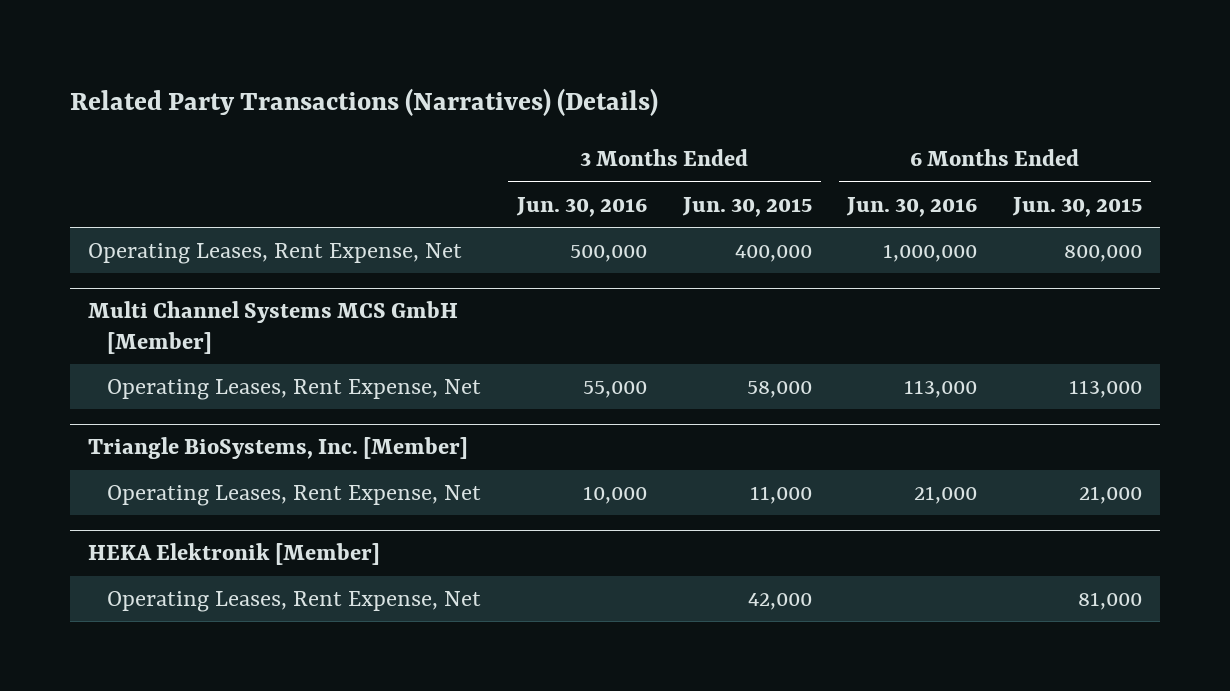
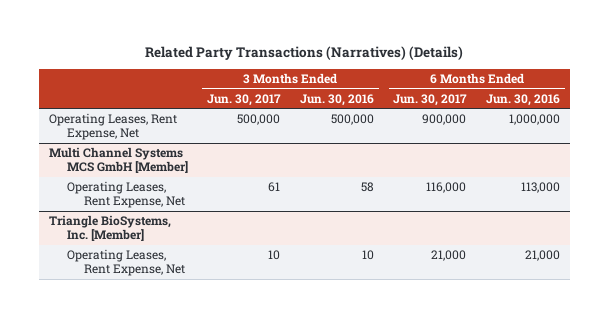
[681,196,812,217] Jun. 30, 2015 -> none
[1012,196,1143,217] Jun. 30, 2015 -> none
none -> [207,93,282,106] Jun. 30, 2017
none -> [393,93,468,106] Jun. 30, 2017
[582,381,647,399] 55,000 -> [360,182,374,193] 58
[87,543,380,566] HEKA Elektronik [Member] -> none
[106,591,481,613] Operating Leases, Rent Expense, Net -> none
[582,486,647,505] 10,000 -> [361,250,374,261] 10

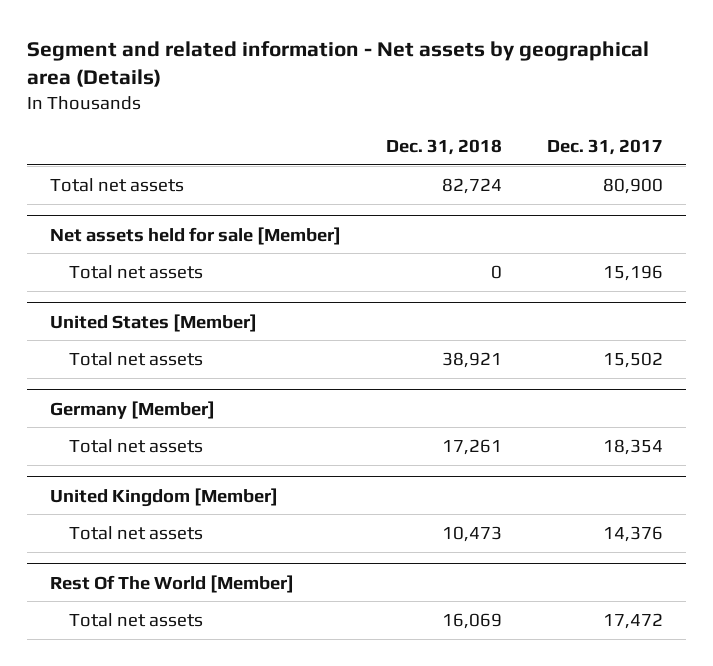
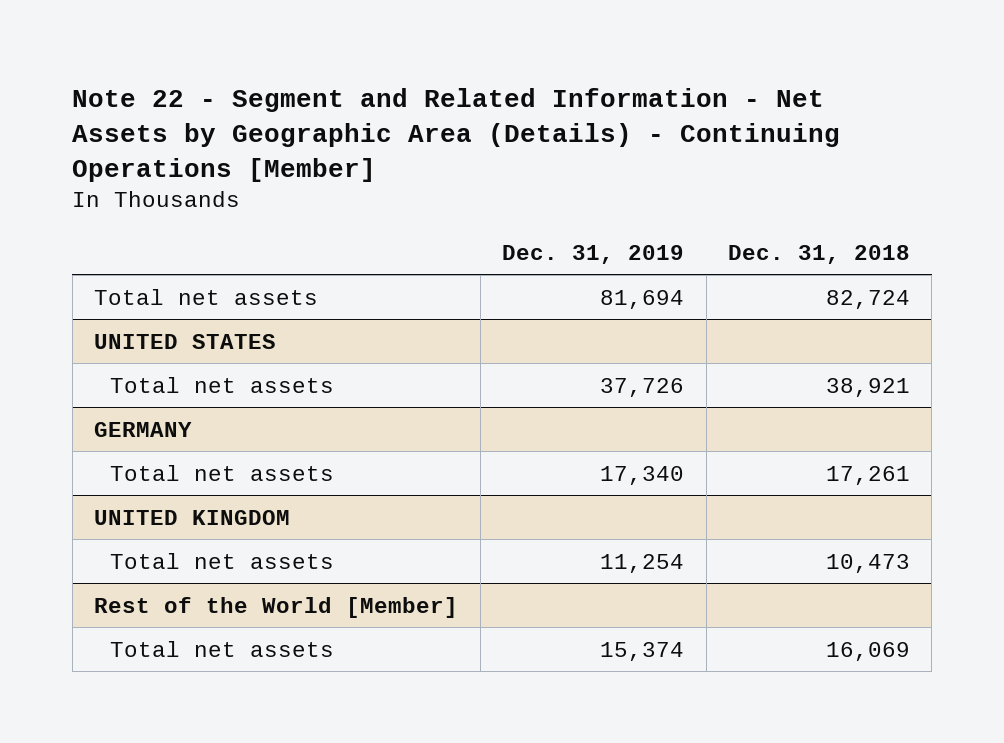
[26,40,649,88] Segment and related information - Net assets by geographical area (Details) -> [72,88,841,183] Note 22 - Segment and Related Information - Net Assets by Geographic Area (Details) - Continuing Operations [Member]
[547,139,664,156] Dec. 31, 2017 -> none
none -> [502,244,685,264] Dec. 31, 2019
[49,226,341,245] Net assets held for sale [Member] -> none
[69,264,204,279] Total net assets -> none
[49,313,257,332] United States [Member] -> [94,333,277,349] UNITED STATES
[49,400,215,419] Germany [Member] -> [94,421,193,437] GERMANY
[49,487,278,507] United Kingdom [Member] -> [94,509,291,525] UNITED KINGDOM
[49,574,294,593] Rest Of The World [Member] -> [94,596,459,618] Rest of the World [Member]

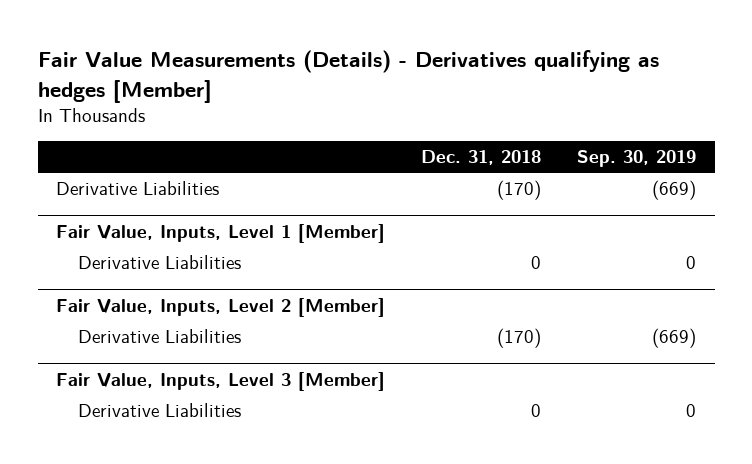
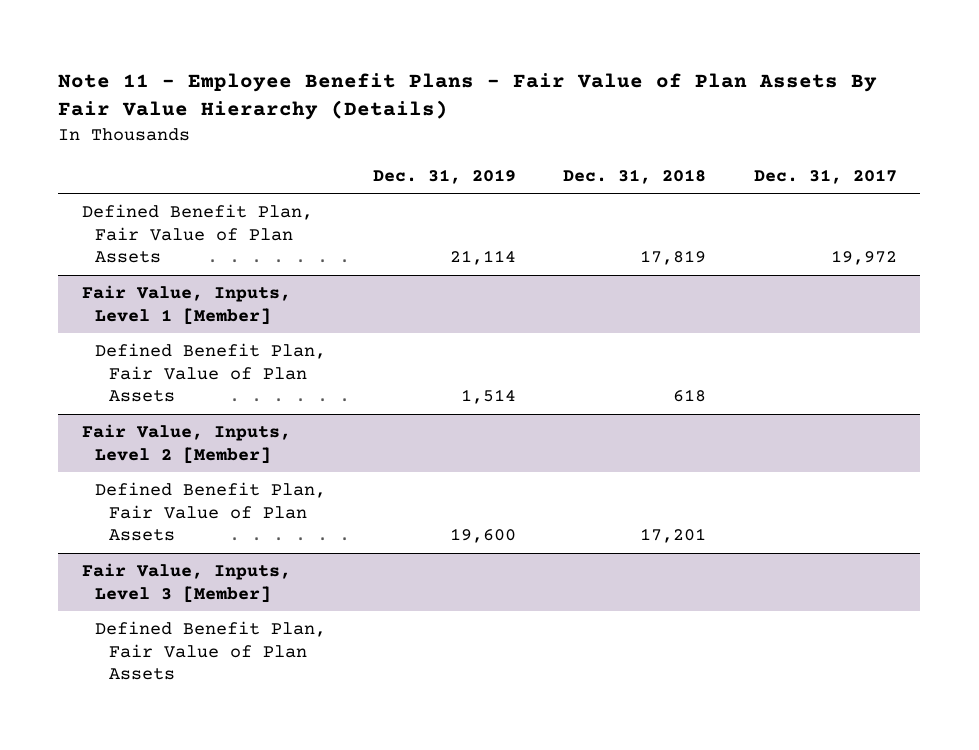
[37,50,659,103] Fair Value Measurements (Details) - Derivatives qualifying as hedges [Member] -> [58,72,878,121] Note 11 - Employee Benefit Plans - Fair Value of Plan Assets By Fair Value Hierarchy (Details)
[577,150,697,168] Sep. 30, 2019 -> none
none -> [373,169,517,185] Dec. 31, 2019
none -> [753,169,897,185] Dec. 31, 2017
[56,181,220,196] Derivative Liabilities -> none
none -> [81,203,313,264] Defined Benefit Plan, Fair Value of Plan Assets
[77,255,241,270] Derivative Liabilities -> none
none -> [95,342,327,403] Defined Benefit Plan, Fair Value of Plan Assets
[77,329,241,344] Derivative Liabilities -> none
none -> [95,481,327,542] Defined Benefit Plan, Fair Value of Plan Assets
[77,403,241,418] Derivative Liabilities -> none
none -> [95,620,327,681] Defined Benefit Plan, Fair Value of Plan Assets

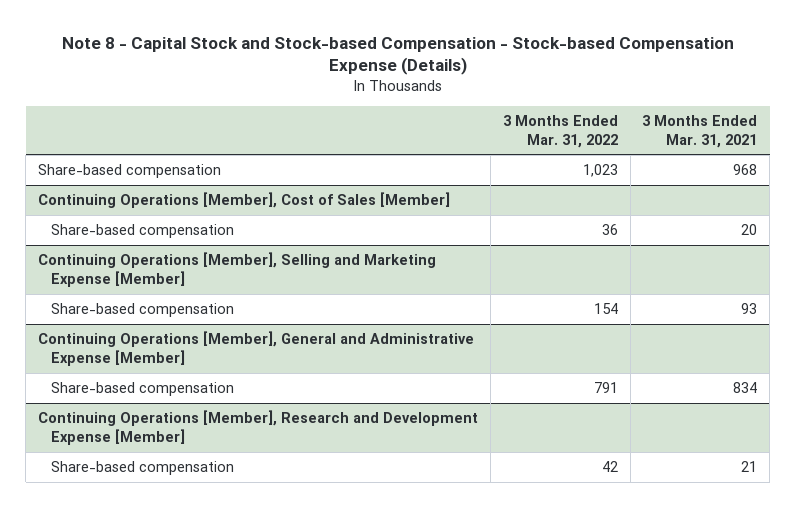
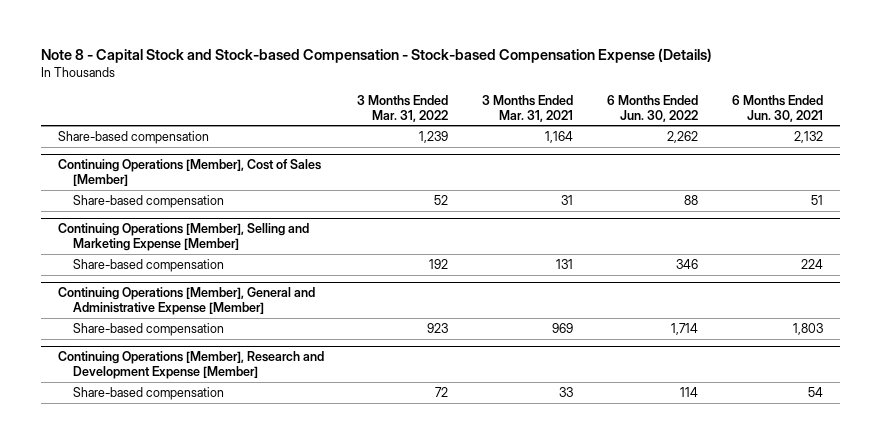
none -> [607,94,699,122] 6 Months Ended Jun. 30, 2022
none -> [732,94,824,122] 6 Months Ended Jun. 30, 2021
[582,164,618,178] 1,023 -> [419,130,449,143] 1,239
[733,164,758,176] 968 -> [545,130,574,143] 1,164
[601,224,618,236] 36 -> [434,194,449,205] 52
[741,224,758,236] 20 -> [561,194,574,205] 31
[593,303,618,315] 154 -> [429,258,449,269] 192
[741,303,758,315] 93 -> [556,258,574,269] 131
[593,382,618,394] 791 -> [427,322,449,333] 923
[733,382,758,394] 834 -> [552,322,574,333] 969
[601,461,618,473] 42 -> [435,386,449,397] 72
[741,461,758,473] 21 -> [559,386,574,397] 33

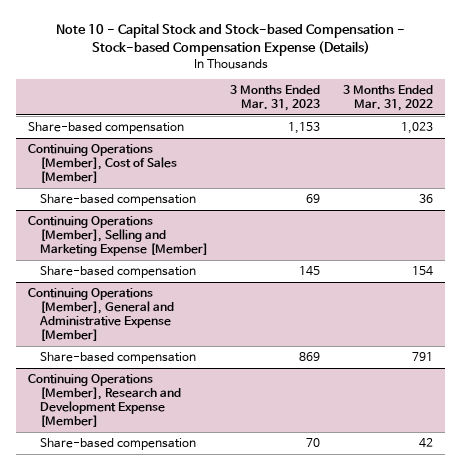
[40,48,712,64] Note 8 - Capital Stock and Stock-based Compensation - Stock-based Compensation Expense (Details) -> [55,23,405,57] Note 10 - Capital Stock and Stock-based Compensation - Stock-based Compensation Expense (Details)
[482,94,574,122] 3 Months Ended Mar. 31, 2021 -> none
[607,94,699,122] 6 Months Ended Jun. 30, 2022 -> none
[732,94,824,122] 6 Months Ended Jun. 30, 2021 -> none
none -> [230,85,321,112] 3 Months Ended Mar. 31, 2023
[419,130,449,143] 1,239 -> [401,122,434,135] 1,023
[434,194,449,205] 52 -> [419,194,434,204] 36
[429,258,449,269] 192 -> [412,266,434,277] 154
[427,322,449,333] 923 -> [412,352,434,362] 791
[435,386,449,397] 72 -> [419,438,434,449] 42

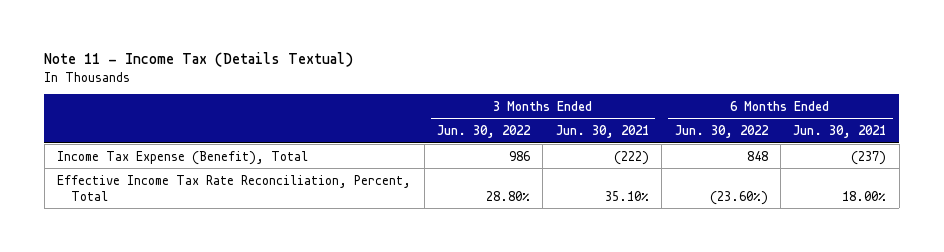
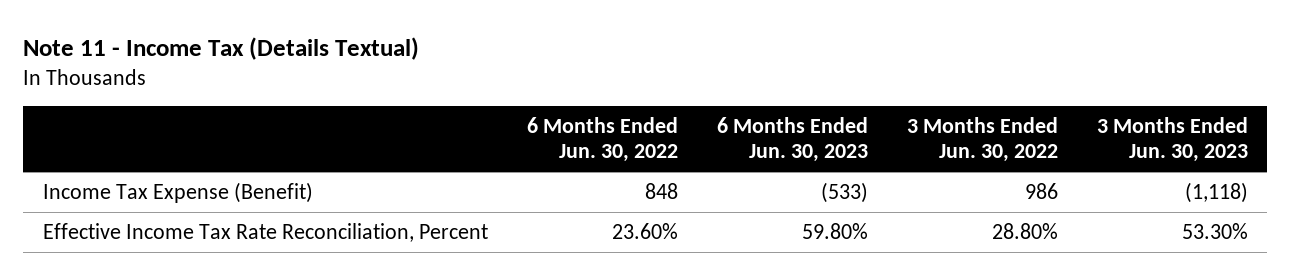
[555,125,649,139] Jun. 30, 2021 -> none
[793,125,887,139] Jun. 30, 2021 -> none
none -> [716,117,868,163] 6 Months Ended Jun. 30, 2023
none -> [1096,117,1248,163] 3 Months Ended Jun. 30, 2023
[57,150,309,165] Income Tax Expense (Benefit), Total -> [42,181,313,203] Income Tax Expense (Benefit)
[57,174,412,201] Effective Income Tax Rate Reconciliation, Percent, Total -> [42,222,488,242] Effective Income Tax Rate Reconciliation, Percent
[709,190,768,205] (23.60%) -> [611,222,678,239] 23.60%

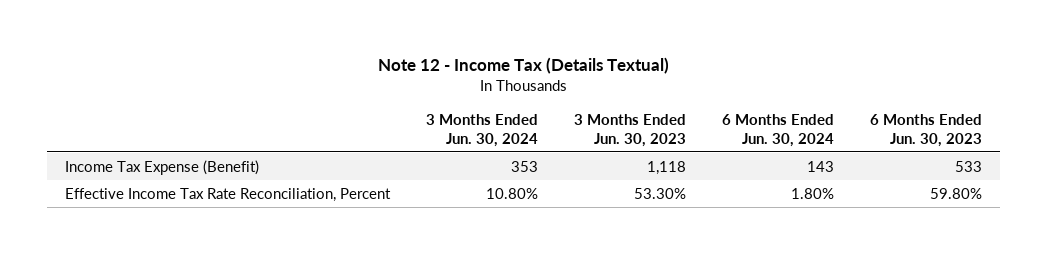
[23,37,420,61] Note 11 - Income Tax (Details Textual) -> [377,56,669,74] Note 12 - Income Tax (Details Textual)
[526,117,678,163] 6 Months Ended Jun. 30, 2022 -> none
[906,117,1058,163] 3 Months Ended Jun. 30, 2022 -> none
none -> [426,113,539,147] 3 Months Ended Jun. 30, 2024
none -> [721,113,834,147] 6 Months Ended Jun. 30, 2024
[820,181,868,203] (533) -> [954,160,982,172] 533
[1184,181,1248,203] (1,118) -> [647,160,687,175] 1,118

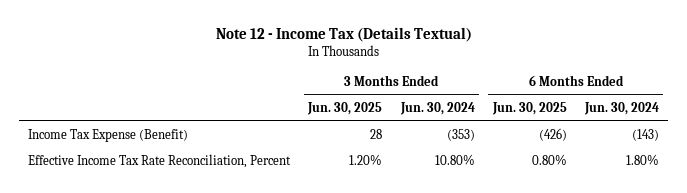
[574,113,687,147] 3 Months Ended Jun. 30, 2023 -> none
[869,113,982,147] 6 Months Ended Jun. 30, 2023 -> none
none -> [307,102,383,116] Jun. 30, 2025
none -> [491,102,567,116] Jun. 30, 2025
[511,160,539,172] 353 -> [446,129,475,142] (353)
[806,160,834,172] 143 -> [631,129,659,142] (143)

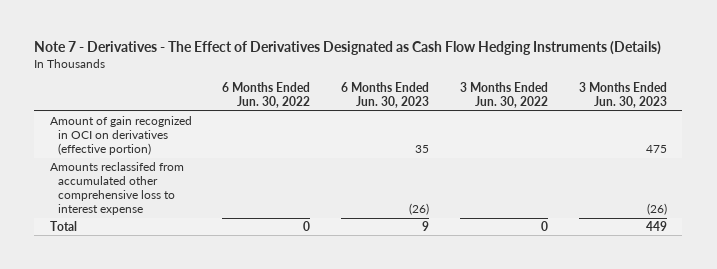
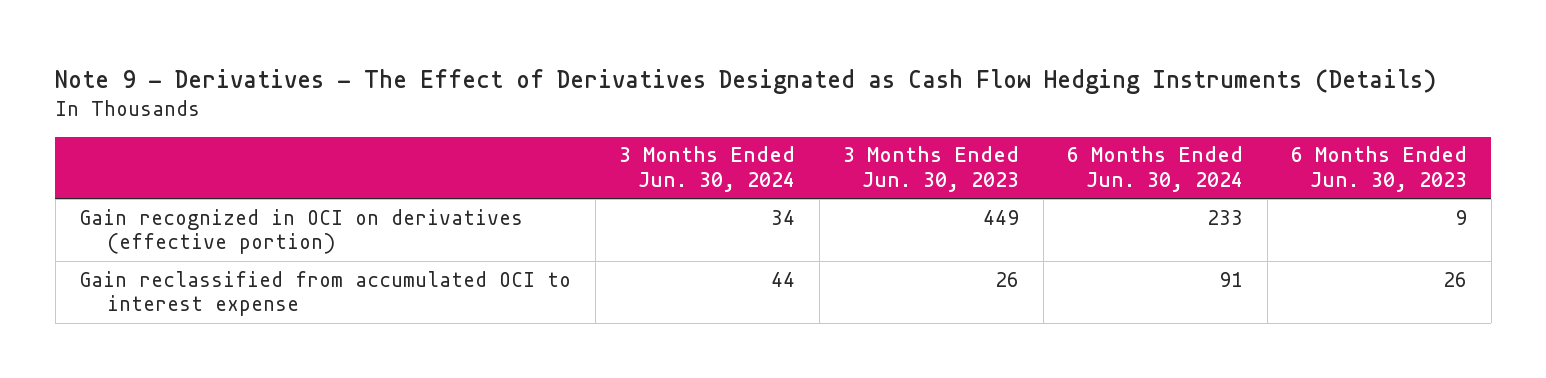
[34,41,662,56] Note 7 - Derivatives - The Effect of Derivatives Designated as Cash Flow Hedging Instruments (Details) -> [55,68,1437,94] Note 9 - Derivatives - The Effect of Derivatives Designated as Cash Flow Hedging Instruments (Details)
[222,81,311,109] 6 Months Ended Jun. 30, 2022 -> none
[460,81,549,109] 3 Months Ended Jun. 30, 2022 -> none
none -> [619,146,796,193] 3 Months Ended Jun. 30, 2024
none -> [1067,146,1244,193] 6 Months Ended Jun. 30, 2024
[49,220,77,231] Total -> none
[49,115,192,156] Amount of gain recognized in OCI on derivatives (effective portion) -> [79,208,524,255] Gain recognized in OCI on derivatives (effective portion)
[415,145,430,154] 35 -> [1455,209,1468,225] 9
[646,145,668,154] 475 -> [983,209,1020,225] 449
[49,161,184,216] Amounts reclassifed from accumulated other comprehensive loss to interest expense -> [79,270,572,317] Gain reclassified from accumulated OCI to interest expense
[409,203,430,216] (26) -> [1443,271,1468,287] 26
[647,203,668,216] (26) -> [995,271,1020,287] 26

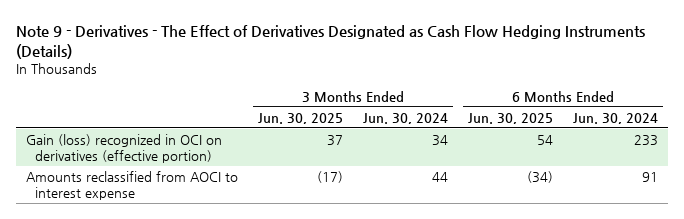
[843,146,1020,193] 3 Months Ended Jun. 30, 2023 -> none
[1291,146,1468,193] 6 Months Ended Jun. 30, 2023 -> none
none -> [258,112,344,124] Jun. 30, 2025
none -> [468,112,554,124] Jun. 30, 2025
[79,208,524,255] Gain recognized in OCI on derivatives (effective portion) -> [25,134,222,163] Gain (loss) recognized in OCI on derivatives (effective portion)
[79,270,572,317] Gain reclassified from accumulated OCI to interest expense -> [25,171,238,200] Amounts reclassified from AOCI to interest expense

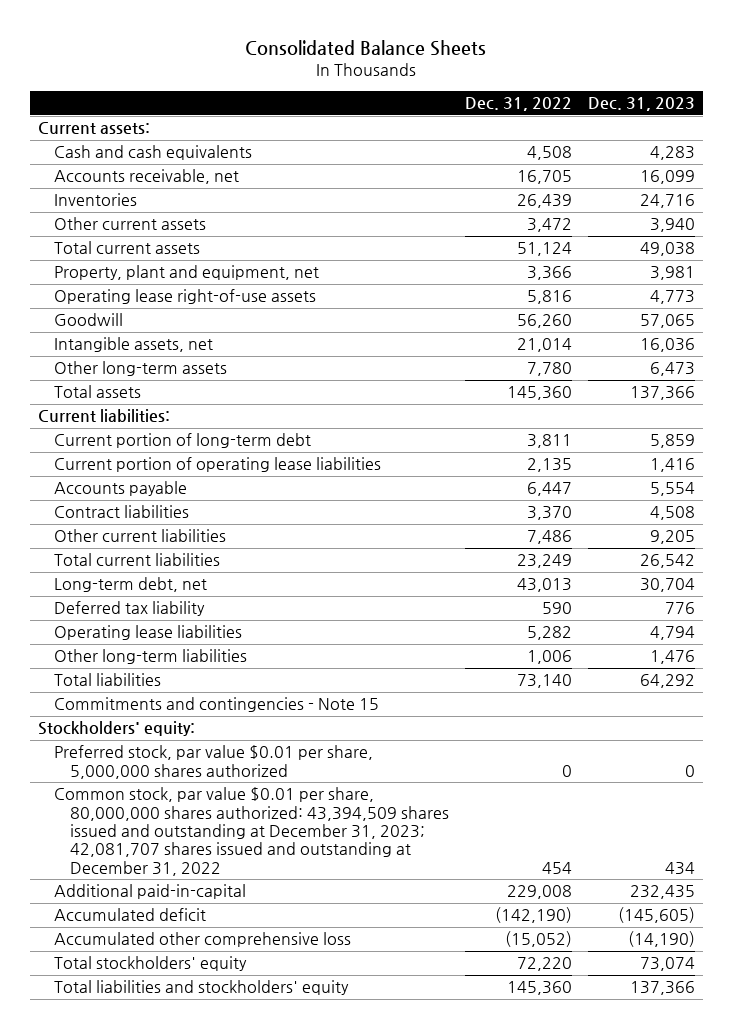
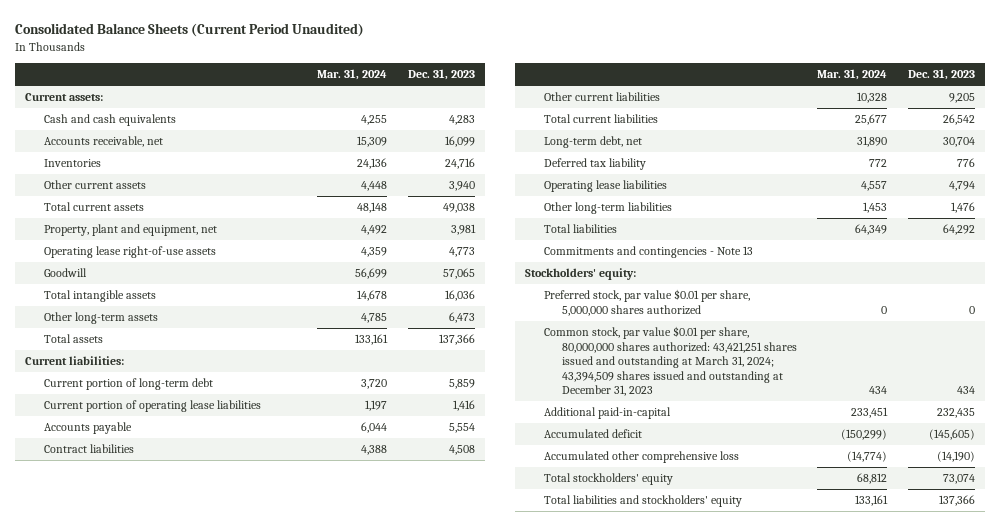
[245,40,487,57] Consolidated Balance Sheets -> [15,23,365,38] Consolidated Balance Sheets (Current Period Unaudited)
[464,97,572,112] Dec. 31, 2022 -> none
none -> [317,69,388,81] Mar. 31, 2024
[53,337,213,353] Intangible assets, net -> [43,290,156,303] Total intangible assets
[53,697,379,713] Commitments and contingencies - Note 15 -> [543,246,753,259] Commitments and contingencies - Note 13
[53,787,449,876] Common stock, par value $0.01 per share, 80,000,000 shares authorized: 43,394,509 shares issued and outstanding at December 31, 2023; 42,081,707 shares issued and outstanding at December 31, 2022 -> [543,326,798,397] Common stock, par value $0.01 per share, 80,000,000 shares authorized: 43,421,251 shares issued and outstanding at March 31, 2024; 43,394,509 shares issued and outstanding at December 31, 2023

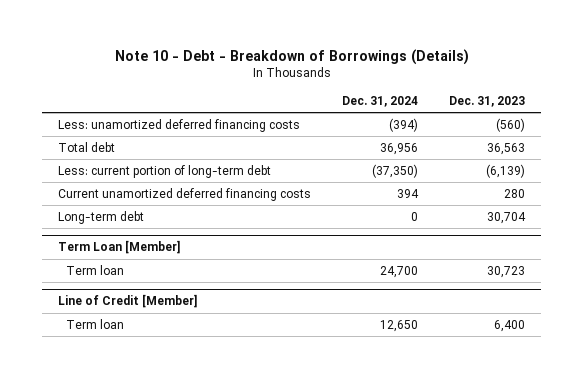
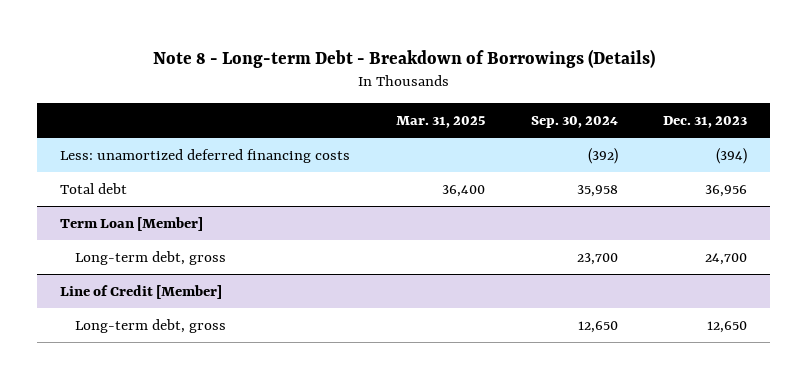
[114,48,469,65] Note 10 - Debt - Breakdown of Borrowings (Details) -> [152,48,655,68] Note 8 - Long-term Debt - Breakdown of Borrowings (Details)
[342,96,419,108] Dec. 31, 2024 -> none
none -> [396,115,486,128] Mar. 31, 2025
none -> [530,115,618,128] Sep. 30, 2024
[57,164,271,178] Less: current portion of long-term debt -> none
[57,187,311,201] Current unamortized deferred financing costs -> none
[57,210,144,224] Long-term debt -> none
[496,117,526,132] (560) -> [716,147,748,164] (394)
[487,142,526,155] 36,563 -> [705,184,748,197] 36,956
[66,264,125,275] Term loan -> [75,250,227,265] Long-term debt, gross
[487,265,526,278] 30,723 -> [705,252,748,265] 24,700
[66,318,125,329] Term loan -> [75,318,227,333] Long-term debt, gross
[494,319,526,332] 6,400 -> [707,320,748,333] 12,650

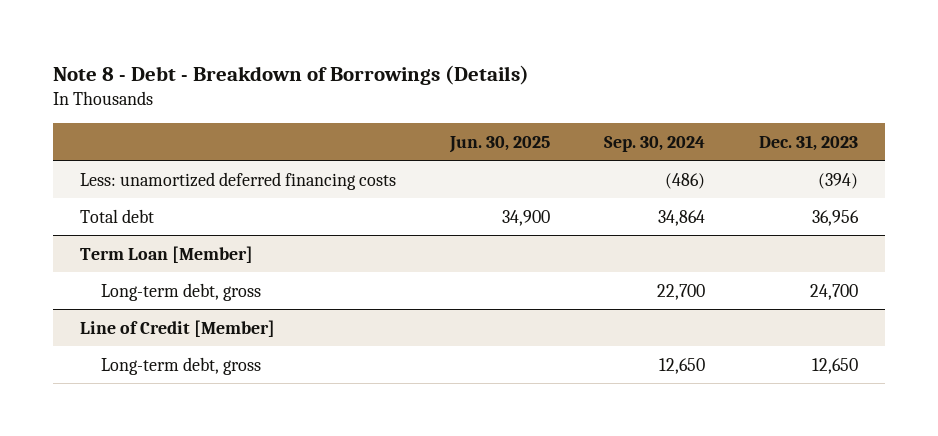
[152,48,655,68] Note 8 - Long-term Debt - Breakdown of Borrowings (Details) -> [53,65,530,86] Note 8 - Debt - Breakdown of Borrowings (Details)
[396,115,486,128] Mar. 31, 2025 -> none
none -> [449,136,551,154] Jun. 30, 2025
[587,147,618,164] (392) -> [664,172,705,189] (486)
[576,184,618,197] 35,958 -> [657,209,705,226] 34,864
[576,252,618,265] 23,700 -> [656,283,705,300] 22,700

